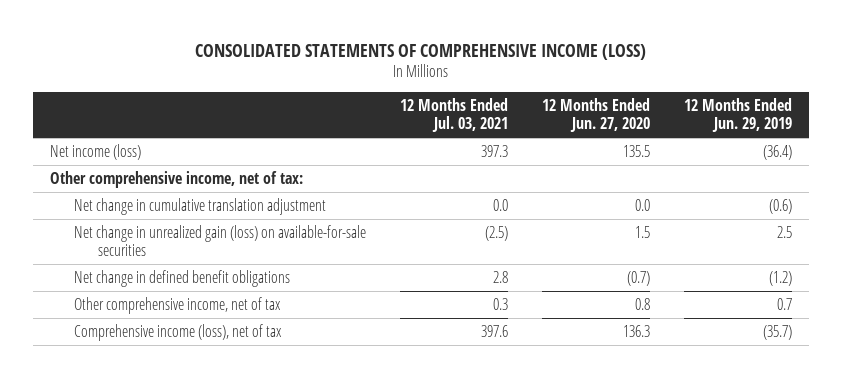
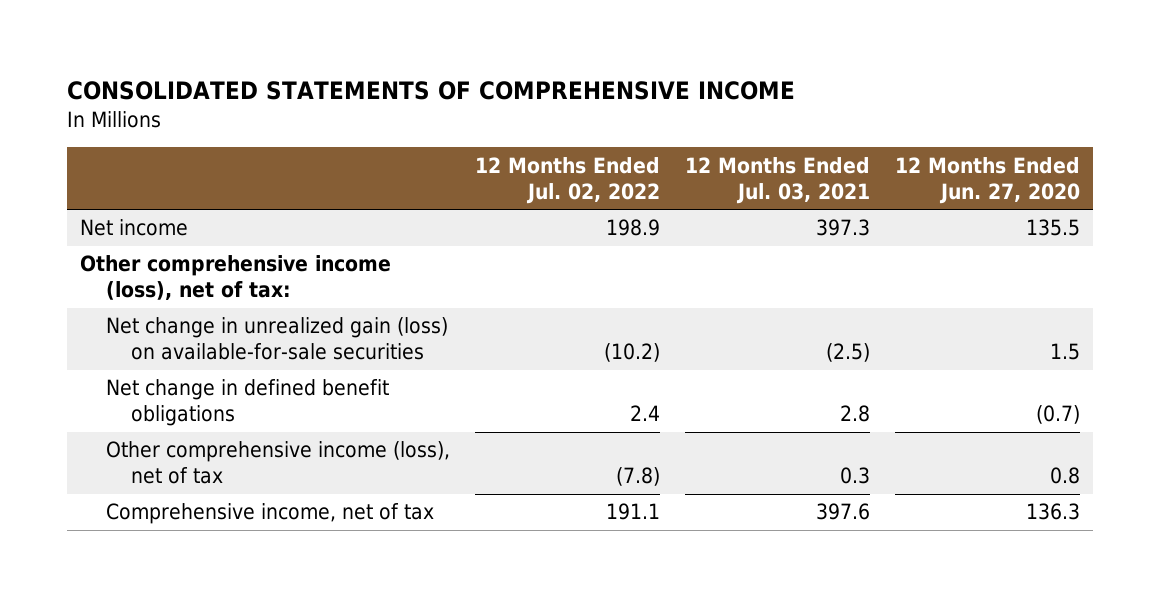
[194,43,646,60] CONSOLIDATED STATEMENTS OF COMPREHENSIVE INCOME (LOSS) -> [67,81,796,101] CONSOLIDATED STATEMENTS OF COMPREHENSIVE INCOME
[683,98,792,133] 12 Months Ended Jun. 29, 2019 -> none
none -> [474,156,660,204] 12 Months Ended Jul. 02, 2022
[73,197,326,215] Net change in cumulative translation adjustment -> none
[49,143,141,160] Net income (loss) -> [79,219,188,237] Net income
[49,170,303,188] Other comprehensive income, net of tax: -> [79,255,391,301] Other comprehensive income (loss), net of tax:
[73,296,281,314] Other comprehensive income, net of tax -> [105,441,450,485] Other comprehensive income (loss), net of tax
[73,323,282,341] Comprehensive income (loss), net of tax -> [105,503,434,525] Comprehensive income, net of tax

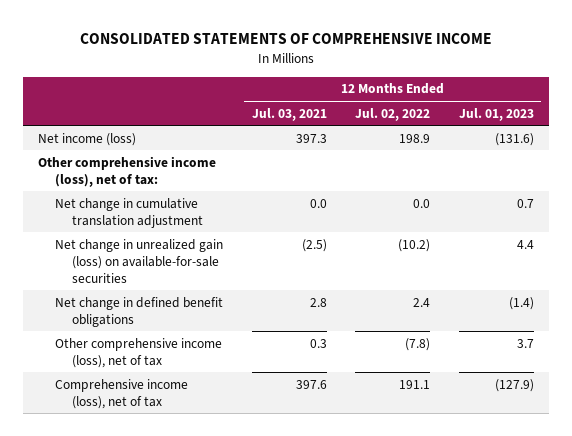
[895,156,1081,204] 12 Months Ended Jun. 27, 2020 -> none
none -> [459,107,535,121] Jul. 01, 2023
[79,219,188,237] Net income -> [37,132,136,146] Net income (loss)
none -> [54,197,203,228] Net change in cumulative translation adjustment
[105,503,434,525] Comprehensive income, net of tax -> [54,378,188,409] Comprehensive income (loss), net of tax

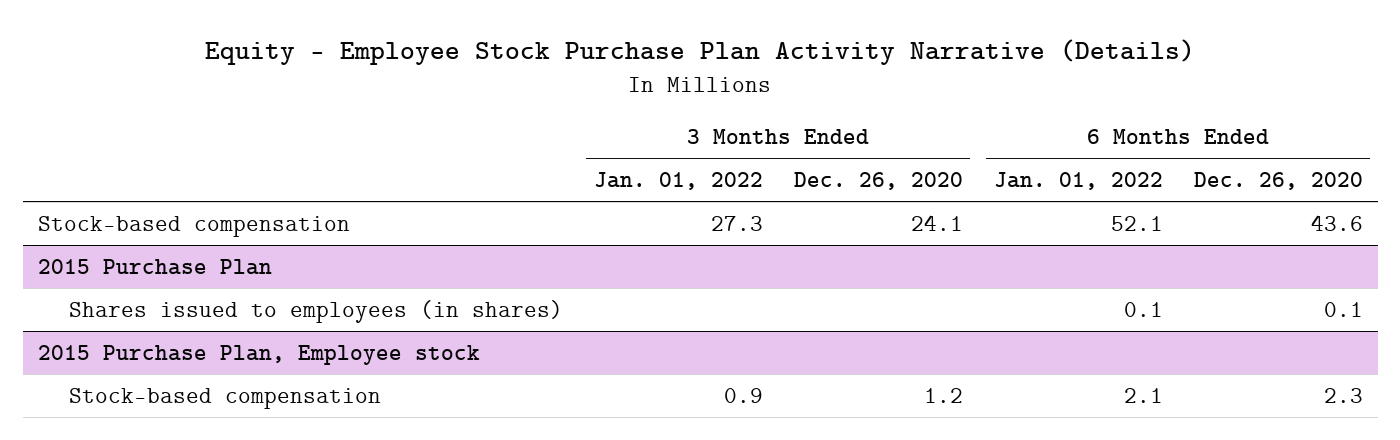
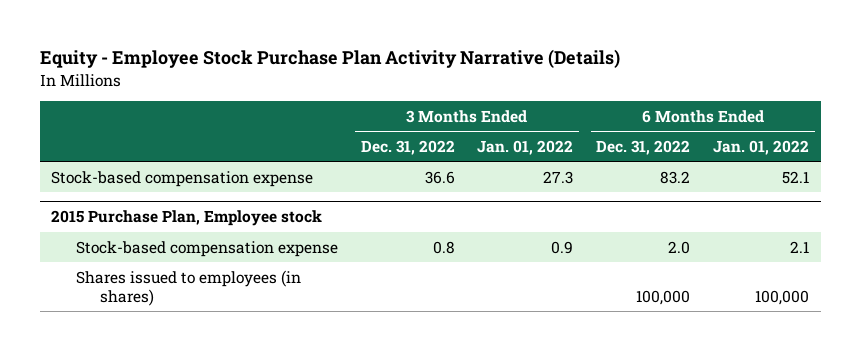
[793,172,963,191] Dec. 26, 2020 -> none
[1193,172,1363,191] Dec. 26, 2020 -> none
none -> [360,139,455,155] Dec. 31, 2022
none -> [596,139,691,155] Dec. 31, 2022
[37,258,272,275] 2015 Purchase Plan -> none
[68,299,563,323] Shares issued to employees (in shares) -> none
[37,215,350,237] Stock-based compensation -> [51,170,314,187] Stock-based compensation expense
[68,387,381,409] Stock-based compensation -> [75,240,338,257] Stock-based compensation expense
none -> [75,269,301,307] Shares issued to employees (in shares)

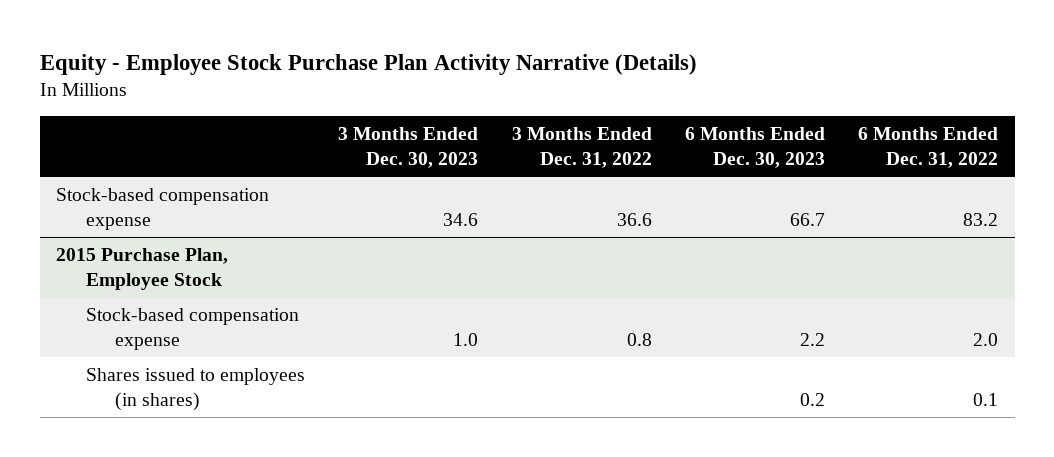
[477,139,574,155] Jan. 01, 2022 -> none
[713,139,810,155] Jan. 01, 2022 -> none
none -> [338,127,479,168] 3 Months Ended Dec. 30, 2023
none -> [684,127,825,168] 6 Months Ended Dec. 30, 2023
[51,210,323,227] 2015 Purchase Plan, Employee stock -> [56,248,229,290] 2015 Purchase Plan, Employee Stock
[636,290,691,306] 100,000 -> [973,392,999,406] 0.1

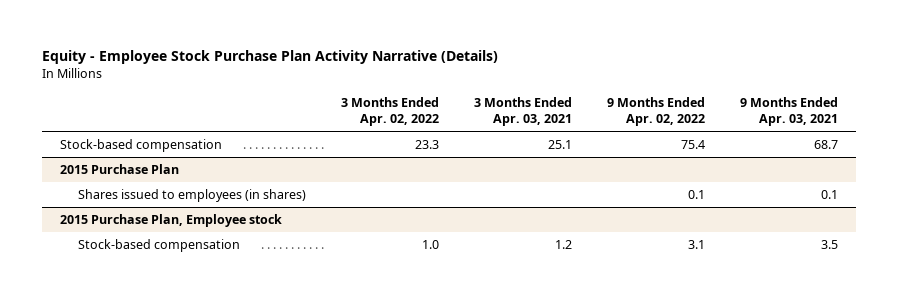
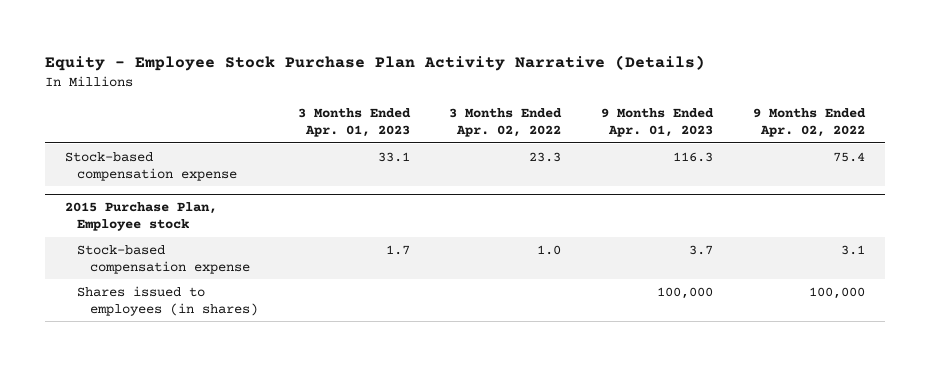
[474,97,573,126] 3 Months Ended Apr. 03, 2021 -> none
[740,97,839,126] 9 Months Ended Apr. 03, 2021 -> none
none -> [297,108,411,137] 3 Months Ended Apr. 01, 2023
none -> [601,108,715,137] 9 Months Ended Apr. 01, 2023
[59,164,179,175] 2015 Purchase Plan -> none
[78,189,307,203] Shares issued to employees (in shares) -> none
[59,139,222,153] Stock-based compensation -> [64,152,238,181] Stock-based compensation expense
[78,239,241,253] Stock-based compensation -> [77,245,250,274] Stock-based compensation expense
none -> [77,286,258,316] Shares issued to employees (in shares)

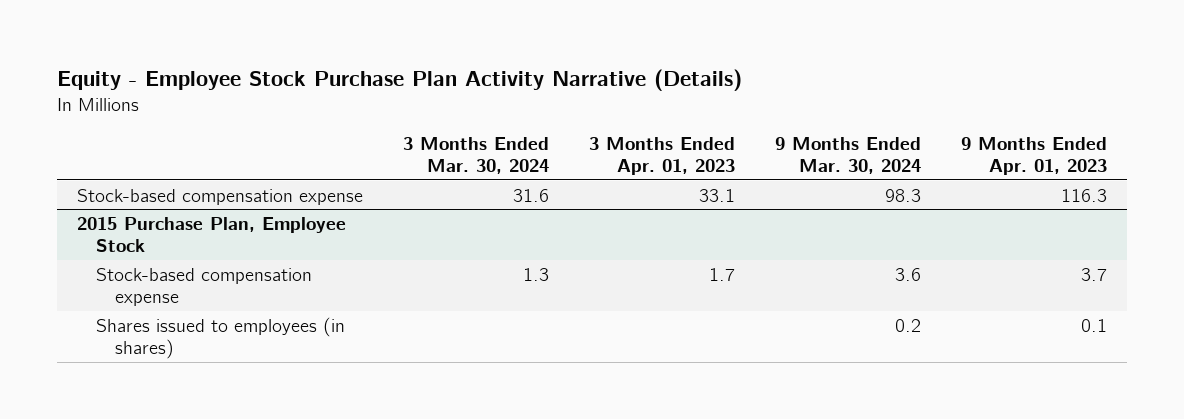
[449,108,563,137] 3 Months Ended Apr. 02, 2022 -> none
[753,108,867,137] 9 Months Ended Apr. 02, 2022 -> none
none -> [403,136,550,175] 3 Months Ended Mar. 30, 2024
none -> [775,136,922,175] 9 Months Ended Mar. 30, 2024
[64,202,217,231] 2015 Purchase Plan, Employee stock -> [76,216,346,252] 2015 Purchase Plan, Employee Stock
[657,287,714,300] 100,000 -> [1081,318,1108,332] 0.1

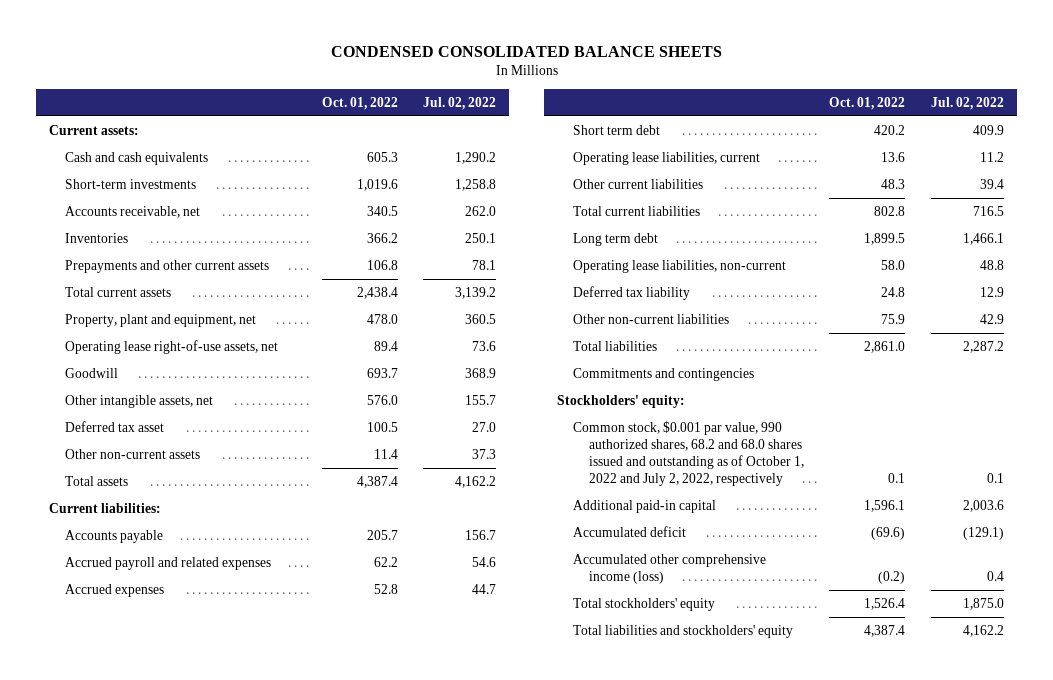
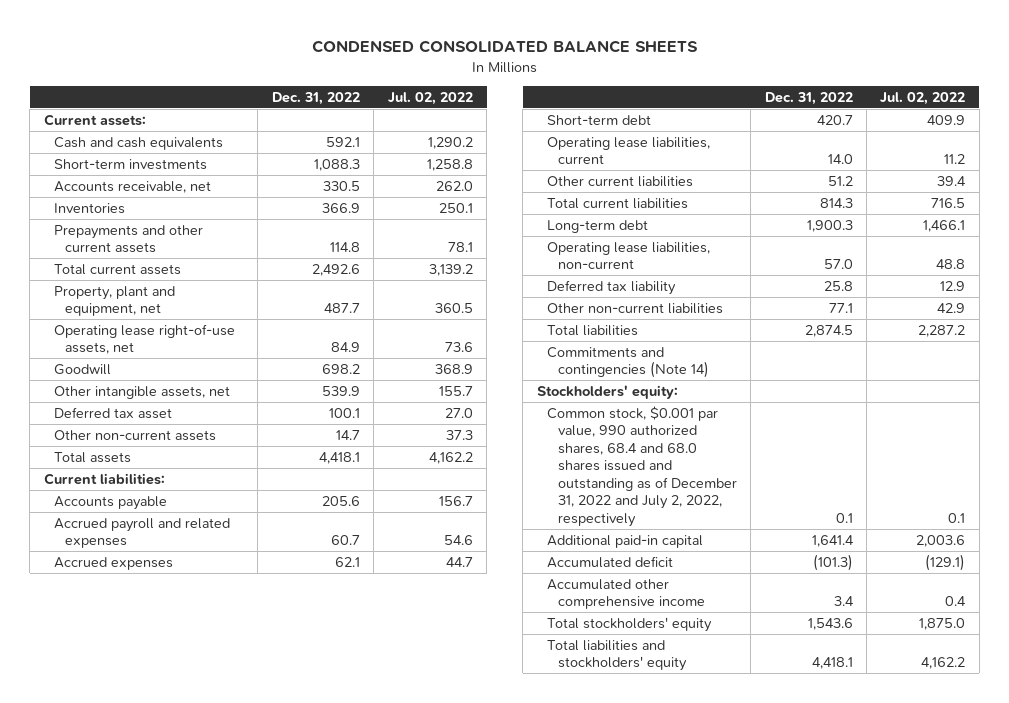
[321,96,398,110] Oct. 01, 2022 -> none
none -> [271,91,360,105] Dec. 31, 2022
[572,124,660,135] Short term debt -> [547,114,652,125] Short-term debt
[572,232,658,246] Long term debt -> [547,219,649,233] Long-term debt
[572,367,754,381] Commitments and contingencies -> [547,346,709,379] Commitments and contingencies (Note 14)
[572,420,804,486] Common stock, $0.001 par value, 990 authorized shares, 68.2 and 68.0 shares issued and outstanding as of October 1, 2022 and July 2, 2022, respectively -> [547,405,737,528] Common stock, $0.001 par value, 990 authorized shares, 68.4 and 68.0 shares issued and outstanding as of December 31, 2022 and July 2, 2022, respectively
[572,553,766,584] Accumulated other comprehensive income (loss) -> [547,578,705,610] Accumulated other comprehensive income

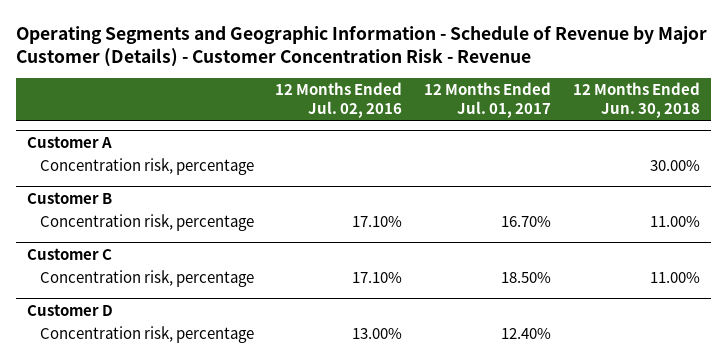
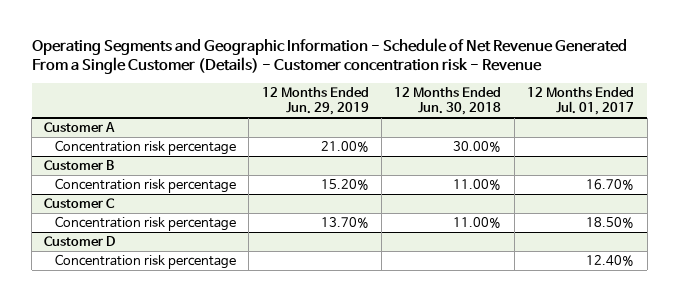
[16,24,708,68] Operating Segments and Geographic Information - Schedule of Revenue by Major Customer (Details) - Customer Concentration Risk - Revenue -> [31,37,627,75] Operating Segments and Geographic Information - Schedule of Net Revenue Generated From a Single Customer (Details) - Customer concentration risk - Revenue
[275,82,403,119] 12 Months Ended Jul. 02, 2016 -> none
none -> [261,86,369,115] 12 Months Ended Jun. 29, 2019
[39,157,254,175] Concentration risk, percentage -> [54,140,236,156] Concentration risk percentage
[39,213,254,231] Concentration risk, percentage -> [54,178,236,194] Concentration risk percentage
[39,269,254,287] Concentration risk, percentage -> [54,216,236,232] Concentration risk percentage
[39,325,254,343] Concentration risk, percentage -> [54,254,236,270] Concentration risk percentage

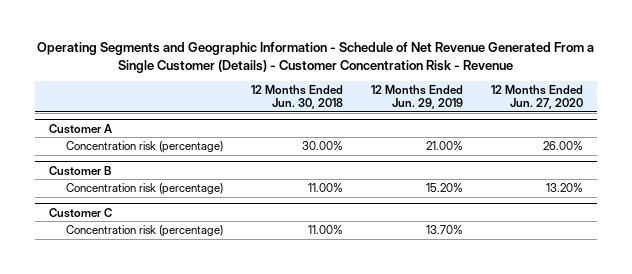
[31,37,627,75] Operating Segments and Geographic Information - Schedule of Net Revenue Generated From a Single Customer (Details) - Customer concentration risk - Revenue -> [37,42,595,73] Operating Segments and Geographic Information - Schedule of Net Revenue Generated From a Single Customer (Details) - Customer Concentration Risk - Revenue
[527,86,635,115] 12 Months Ended Jul. 01, 2017 -> none
none -> [491,84,584,110] 12 Months Ended Jun. 27, 2020
[54,140,236,156] Concentration risk percentage -> [66,140,224,153] Concentration risk (percentage)
[54,178,236,194] Concentration risk percentage -> [66,182,224,195] Concentration risk (percentage)
[44,236,116,247] Customer D -> none
[54,254,236,270] Concentration risk percentage -> none
[54,216,236,232] Concentration risk percentage -> [66,224,224,237] Concentration risk (percentage)

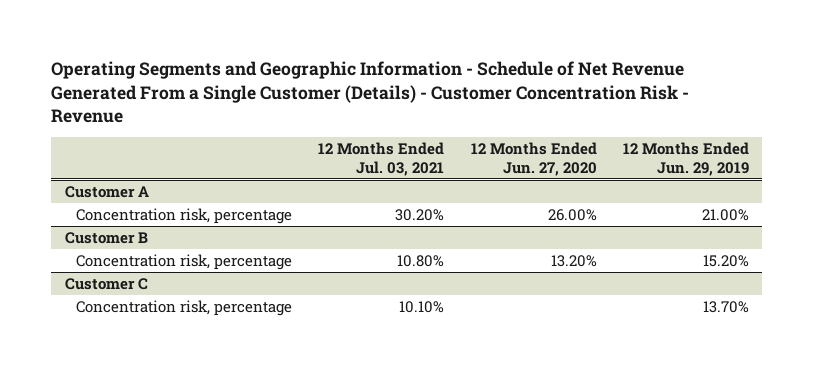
[251,84,344,110] 12 Months Ended Jun. 30, 2018 -> none
none -> [318,142,445,176] 12 Months Ended Jul. 03, 2021
[66,140,224,153] Concentration risk (percentage) -> [76,207,293,224] Concentration risk, percentage
[66,182,224,195] Concentration risk (percentage) -> [76,253,293,270] Concentration risk, percentage
[66,224,224,237] Concentration risk (percentage) -> [76,299,293,316] Concentration risk, percentage

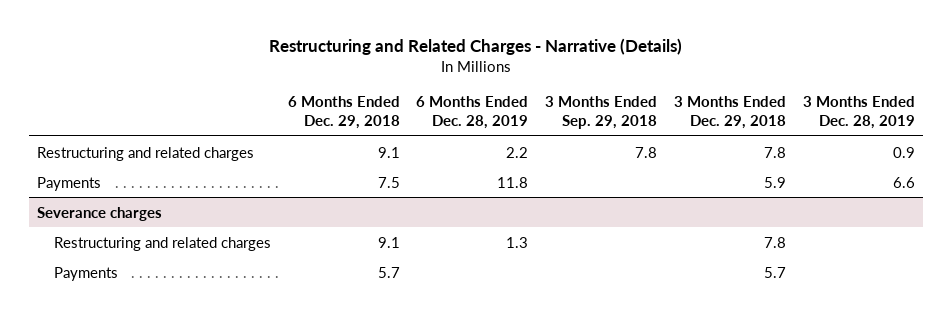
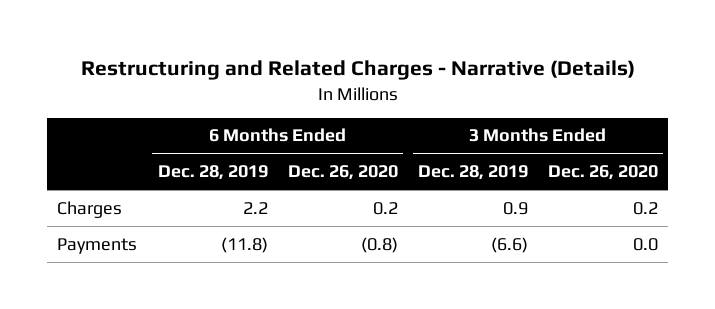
[287,96,400,129] 6 Months Ended Dec. 29, 2018 -> none
[545,96,658,129] 3 Months Ended Sep. 29, 2018 -> none
[674,96,787,129] 3 Months Ended Dec. 29, 2018 -> none
none -> [287,165,398,181] Dec. 26, 2020
none -> [548,165,659,181] Dec. 26, 2020
[37,206,163,221] Severance charges -> none
[53,236,271,251] Restructuring and related charges -> none
[53,266,118,281] Payments -> none
[37,146,255,161] Restructuring and related charges -> [57,200,123,218] Charges
[497,176,529,188] 11.8 -> [220,236,268,253] (11.8)
[892,176,915,188] 6.6 -> [490,236,528,253] (6.6)

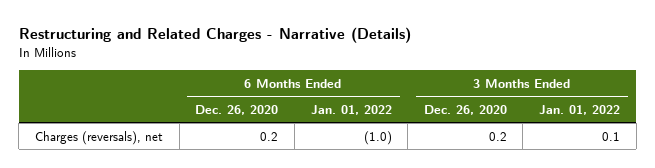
[157,165,268,181] Dec. 28, 2019 -> none
[417,165,528,181] Dec. 28, 2019 -> none
none -> [310,104,392,115] Jan. 01, 2022
none -> [538,104,620,115] Jan. 01, 2022
[57,237,138,254] Payments -> none
[57,200,123,218] Charges -> [35,130,164,145] Charges (reversals), net

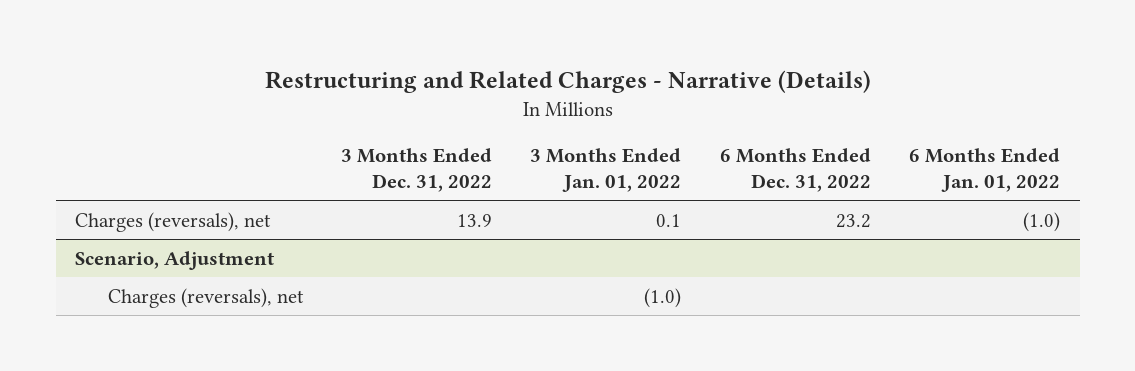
[195,104,279,115] Dec. 26, 2020 -> none
[423,104,507,115] Dec. 26, 2020 -> none
none -> [341,148,493,192] 3 Months Ended Dec. 31, 2022
none -> [719,148,871,192] 6 Months Ended Dec. 31, 2022
none -> [74,250,274,270] Scenario, Adjustment
none -> [107,287,304,308] Charges (reversals), net

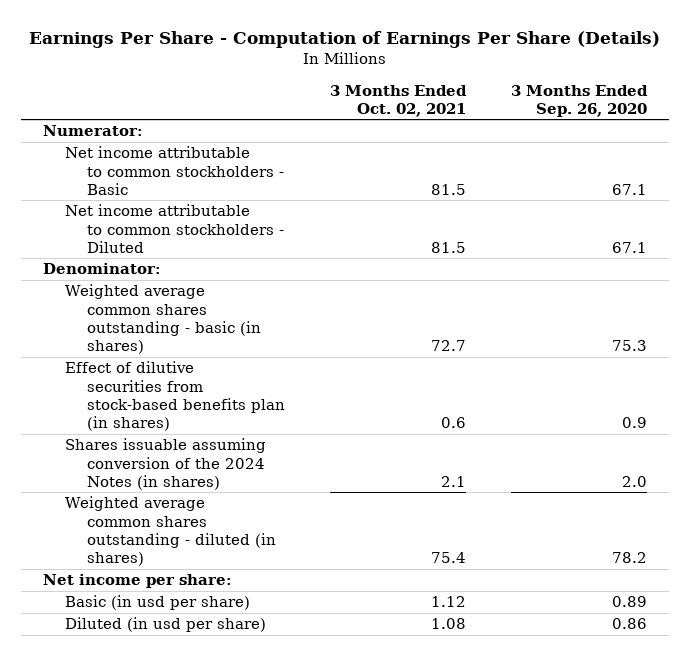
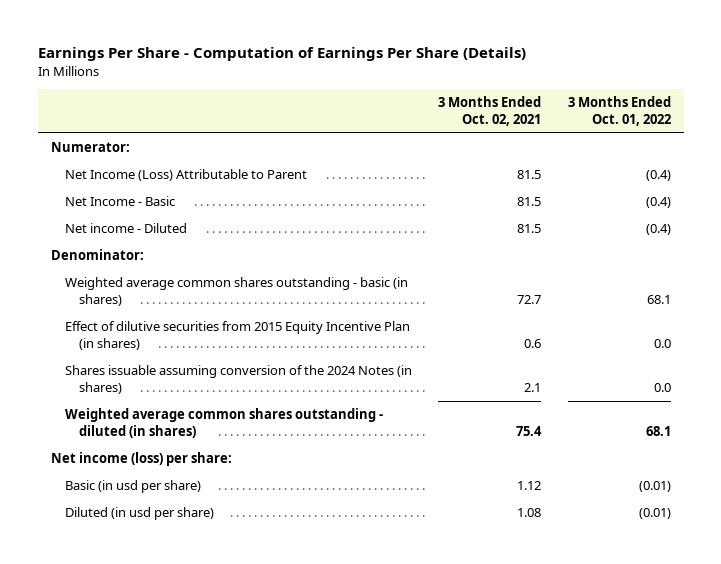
[510,84,648,117] 3 Months Ended Sep. 26, 2020 -> none
none -> [567,96,671,127] 3 Months Ended Oct. 01, 2022
none -> [65,169,308,182] Net Income (Loss) Attributable to Parent
[65,146,285,195] Net income attributable to common stockholders - Basic -> [65,196,176,207] Net Income - Basic
[65,204,285,253] Net income attributable to common stockholders - Diluted -> [65,223,188,234] Net income - Diluted
[65,361,286,432] Effect of dilutive securities from stock-based benefits plan (in shares) -> [65,321,411,350] Effect of dilutive securities from 2015 Equity Incentive Plan (in shares)
[42,574,232,589] Net income per share: -> [50,452,232,467] Net income (loss) per share:

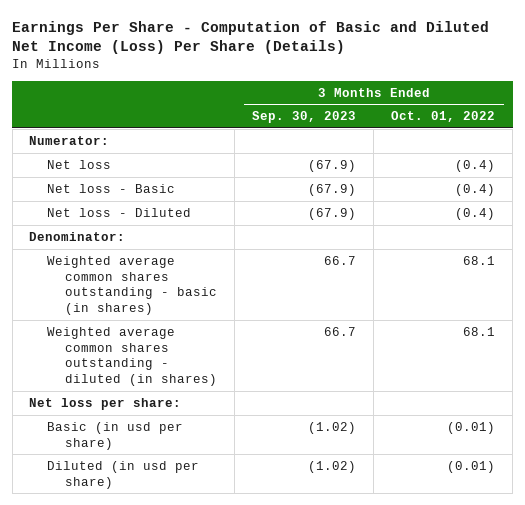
[37,47,526,62] Earnings Per Share - Computation of Earnings Per Share (Details) -> [12,20,490,55] Earnings Per Share - Computation of Basic and Diluted Net Income (Loss) Per Share (Details)
[438,96,542,127] 3 Months Ended Oct. 02, 2021 -> none
none -> [252,111,357,124] Sep. 30, 2023
[65,169,308,182] Net Income (Loss) Attributable to Parent -> [47,160,112,170] Net loss
[65,196,176,207] Net Income - Basic -> [47,184,176,194] Net loss - Basic
[65,223,188,234] Net income - Diluted -> [47,208,192,218] Net loss - Diluted
[65,321,411,350] Effect of dilutive securities from 2015 Equity Incentive Plan (in shares) -> none
[65,365,413,394] Shares issuable assuming conversion of the 2024 Notes (in shares) -> none
[50,452,232,467] Net income (loss) per share: -> [29,398,182,411] Net loss per share:

